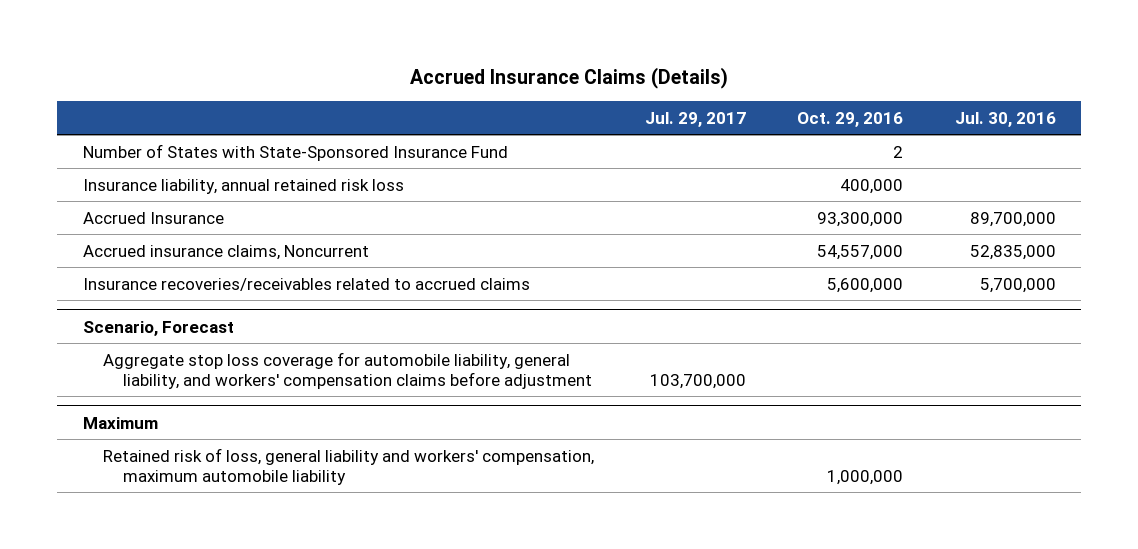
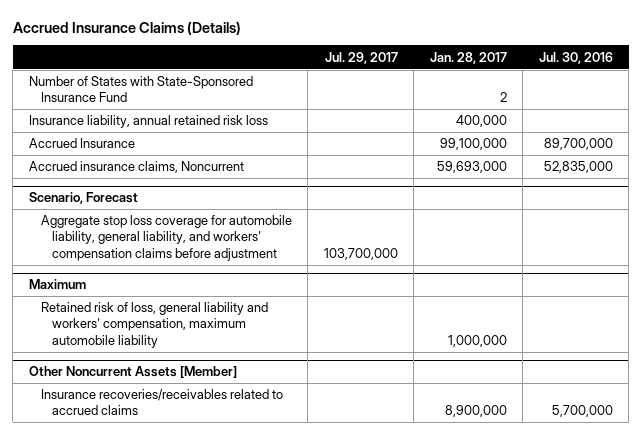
[797,111,904,127] Oct. 29, 2016 -> none
none -> [429,51,507,64] Jan. 28, 2017
[82,277,530,291] Insurance recoveries/receivables related to accrued claims -> none
none -> [28,366,237,379] Other Noncurrent Assets [Member]
none -> [40,389,283,416] Insurance recoveries/receivables related to accrued claims

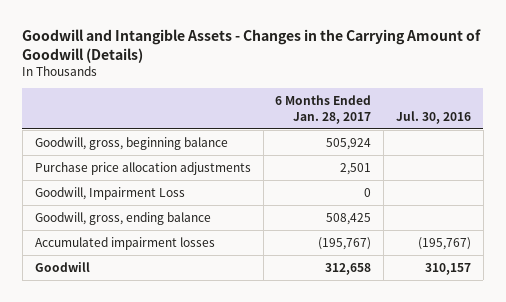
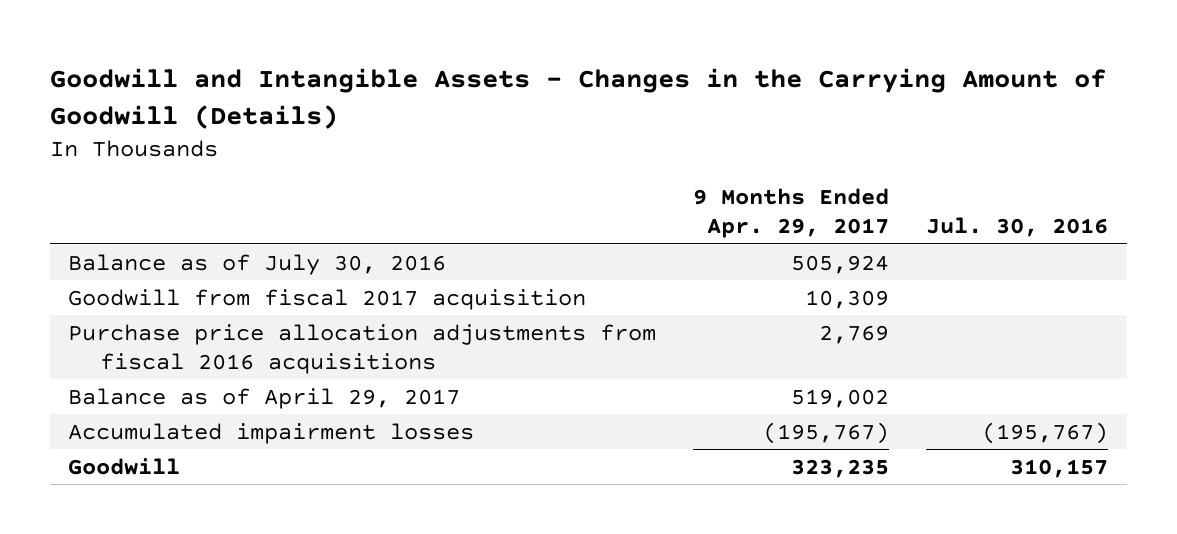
[275,95,372,124] 6 Months Ended Jan. 28, 2017 -> none
none -> [693,188,890,239] 9 Months Ended Apr. 29, 2017
[34,186,185,200] Goodwill, Impairment Loss -> none
[34,136,228,150] Goodwill, gross, beginning balance -> [68,253,447,275] Balance as of July 30, 2016
none -> [68,288,587,310] Goodwill from fiscal 2017 acquisition
[34,161,251,175] Purchase price allocation adjustments -> [68,323,657,374] Purchase price allocation adjustments from fiscal 2016 acquisitions
[34,211,211,225] Goodwill, gross, ending balance -> [68,387,461,409] Balance as of April 29, 2017

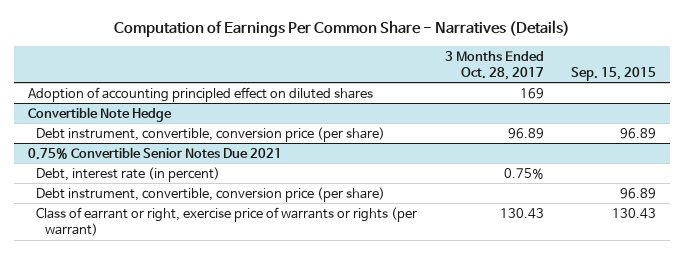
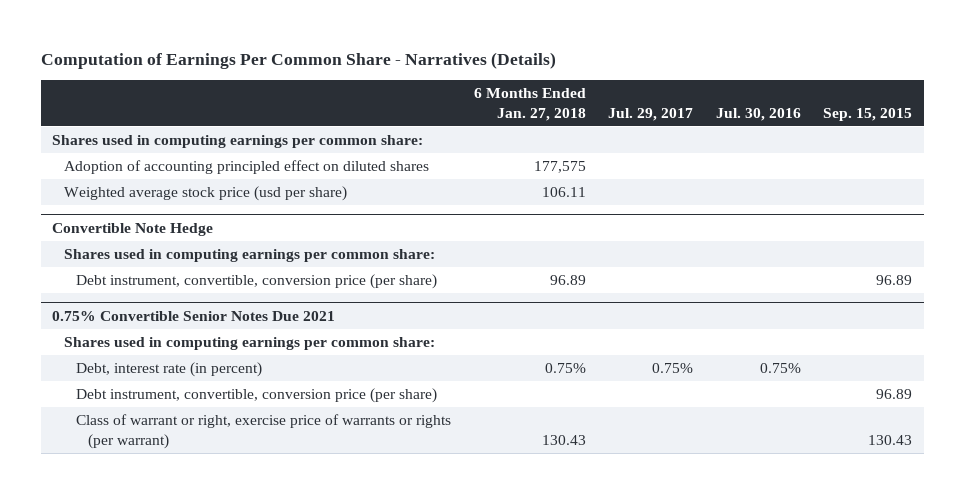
[444,50,544,80] 3 Months Ended Oct. 28, 2017 -> none
none -> [473,88,586,121] 6 Months Ended Jan. 27, 2018
none -> [608,107,694,121] Jul. 29, 2017
none -> [715,107,801,121] Jul. 30, 2016
none -> [52,135,424,149] Shares used in computing earnings per common share:
none -> [64,186,348,202] Weighted average stock price (usd per share)
none -> [64,249,436,263] Shares used in computing earnings per common share:
none -> [64,337,436,351] Shares used in computing earnings per common share:
[36,206,418,236] Class of earrant or right, exercise price of warrants or rights (per warrant) -> [76,414,452,449] Class of warrant or right, exercise price of warrants or rights (per warrant)

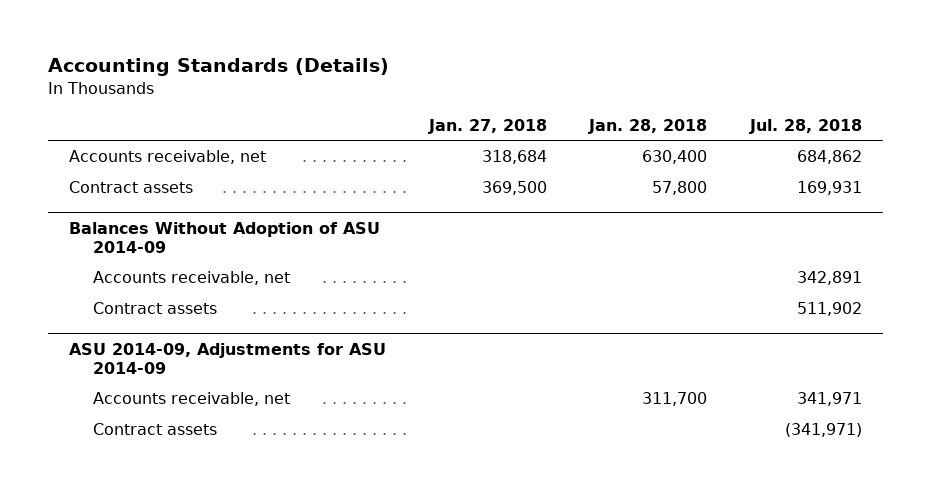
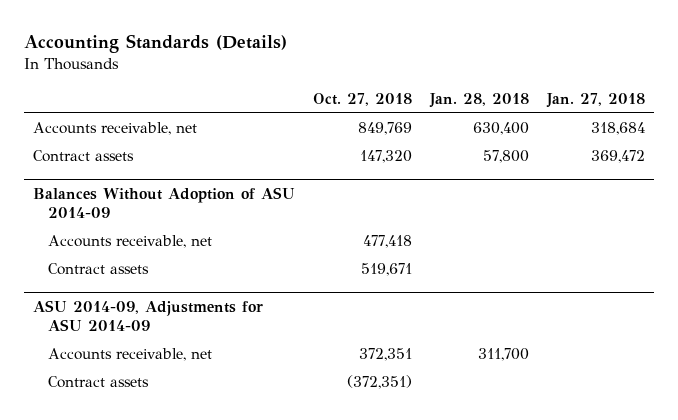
[748,118,862,134] Jul. 28, 2018 -> none
none -> [313,93,413,107] Oct. 27, 2018
[481,181,547,196] 369,500 -> [590,150,645,164] 369,472

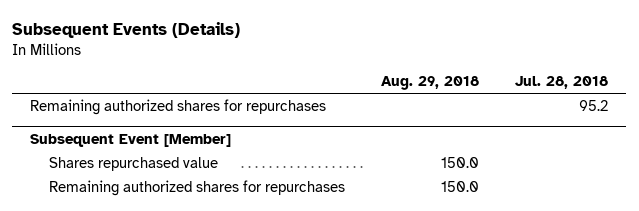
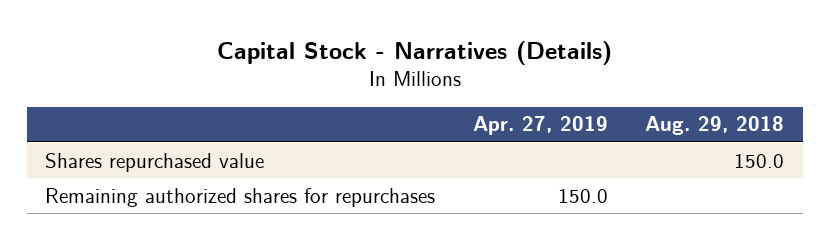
[12,21,241,38] Subsequent Events (Details) -> [216,40,612,65] Capital Stock - Narratives (Details)
[515,76,609,90] Jul. 28, 2018 -> none
none -> [472,116,608,136] Apr. 27, 2019
none -> [45,152,265,172] Shares repurchased value
[30,133,232,147] Subsequent Event [Member] -> none
[49,156,219,171] Shares repurchased value -> none
[49,179,346,196] Remaining authorized shares for repurchases -> none

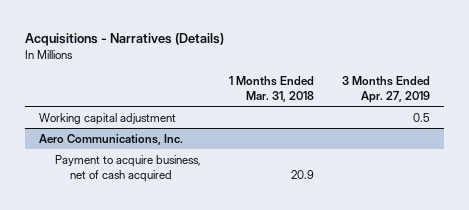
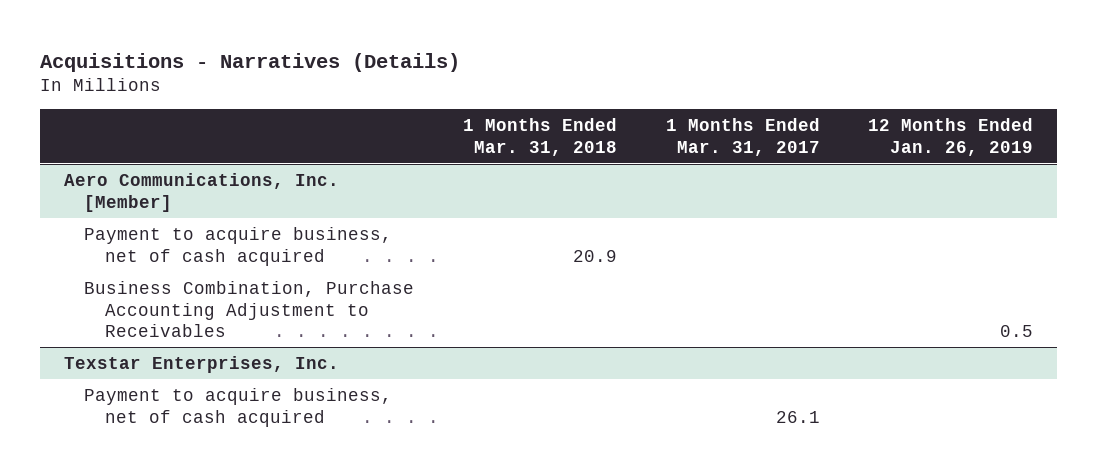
[341,76,430,103] 3 Months Ended Apr. 27, 2019 -> none
none -> [665,117,820,156] 1 Months Ended Mar. 31, 2017
none -> [868,117,1034,156] 12 Months Ended Jan. 26, 2019
[39,112,177,125] Working capital adjustment -> none
[39,133,184,145] Aero Communications, Inc. -> [64,172,340,212] Aero Communications, Inc. [Member]
none -> [84,280,415,338] Business Combination, Purchase Accounting Adjustment to Receivables
none -> [64,355,340,373] Texstar Enterprises, Inc.
none -> [84,387,393,427] Payment to acquire business, net of cash acquired

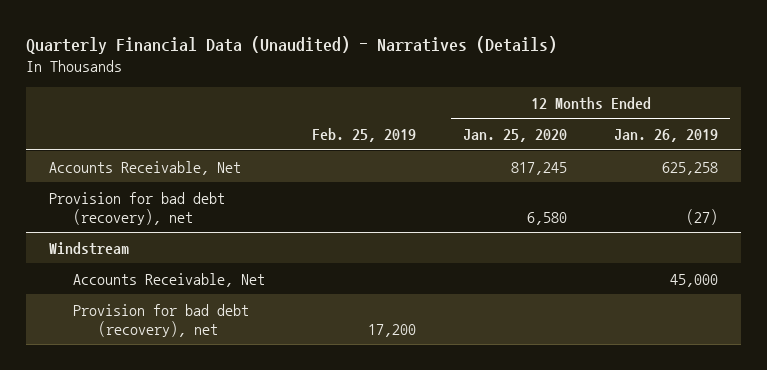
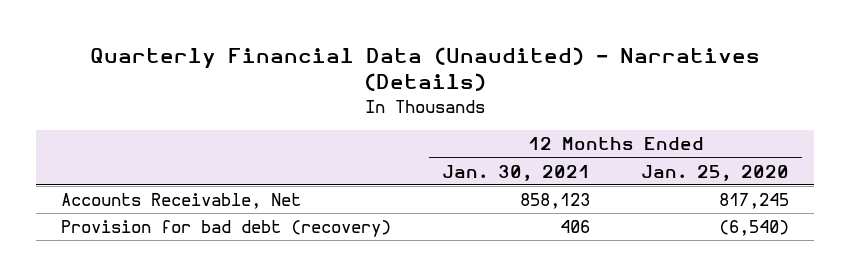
[312,128,417,143] Feb. 25, 2019 -> none
[613,129,718,143] Jan. 26, 2019 -> none
none -> [442,164,591,181] Jan. 30, 2021
[49,241,130,255] Windstream -> none
[73,272,266,287] Accounts Receivable, Net -> none
[73,303,250,337] Provision for bad debt (recovery), net -> none
[49,191,226,225] Provision for bad debt (recovery), net -> [61,220,392,238] Provision for bad debt (recovery)
[527,211,568,225] 6,580 -> [718,220,789,237] (6,540)

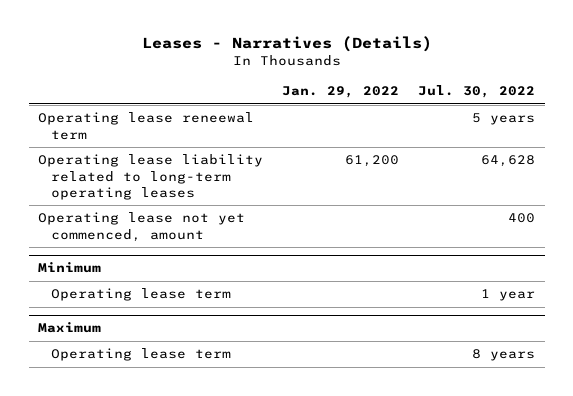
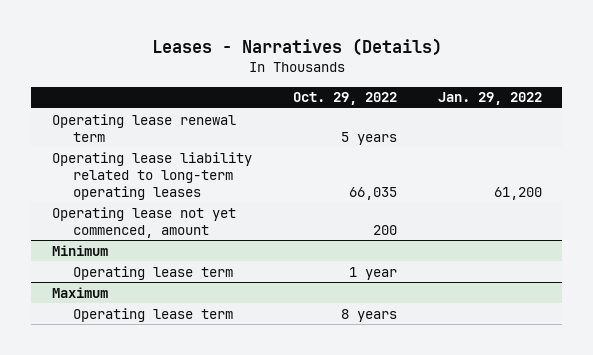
[418,85,536,99] Jul. 30, 2022 -> none
none -> [292,92,397,106] Oct. 29, 2022
[38,112,255,140] Operating lease reneewal term -> [51,113,236,142] Operating lease renewal term

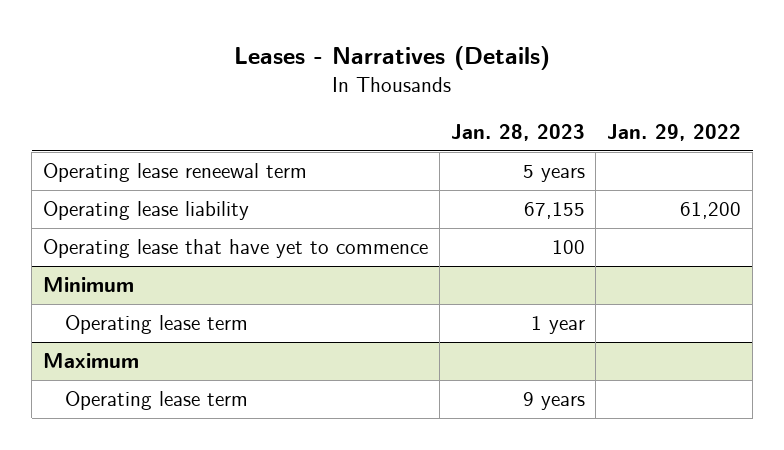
[292,92,397,106] Oct. 29, 2022 -> none
none -> [450,124,585,142] Jan. 28, 2023
[51,206,236,238] Operating lease not yet commenced, amount -> none
[51,113,236,142] Operating lease renewal term -> [43,163,308,183] Operating lease reneewal term
[51,151,252,200] Operating lease liability related to long-term operating leases -> [43,201,250,221] Operating lease liability
none -> [43,239,429,259] Operating lease that have yet to commence

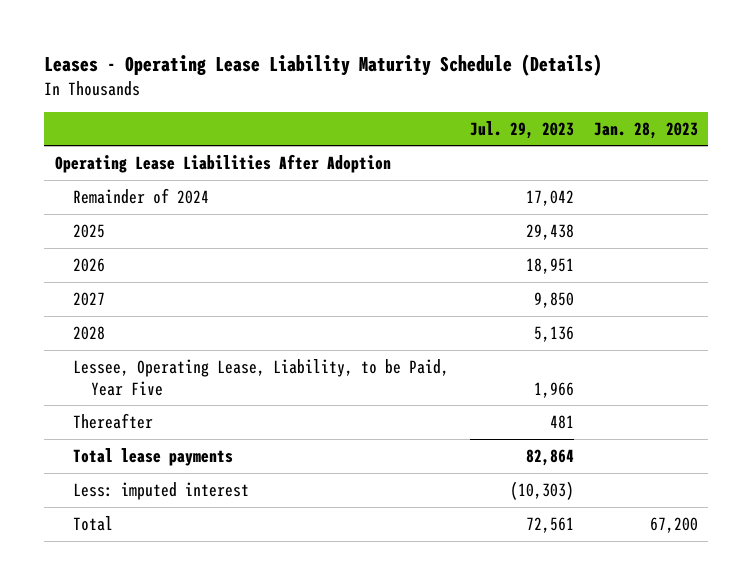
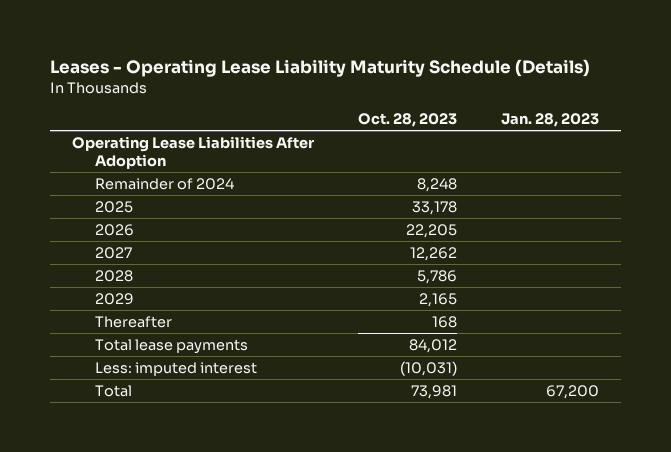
[469,120,574,139] Jul. 29, 2023 -> none
none -> [357,113,457,128] Oct. 28, 2023
[72,358,449,396] Lessee, Operating Lease, Liability, to be Paid, Year Five -> [95,292,135,305] 2029

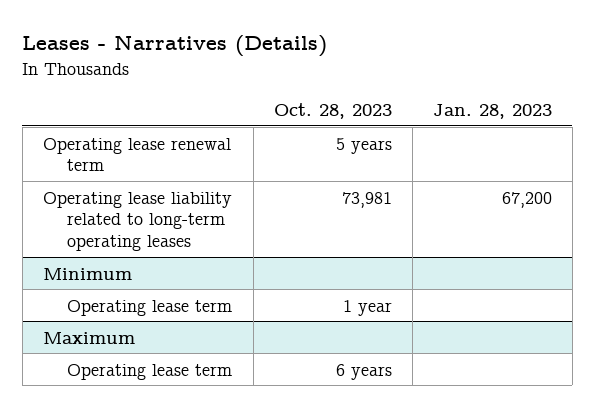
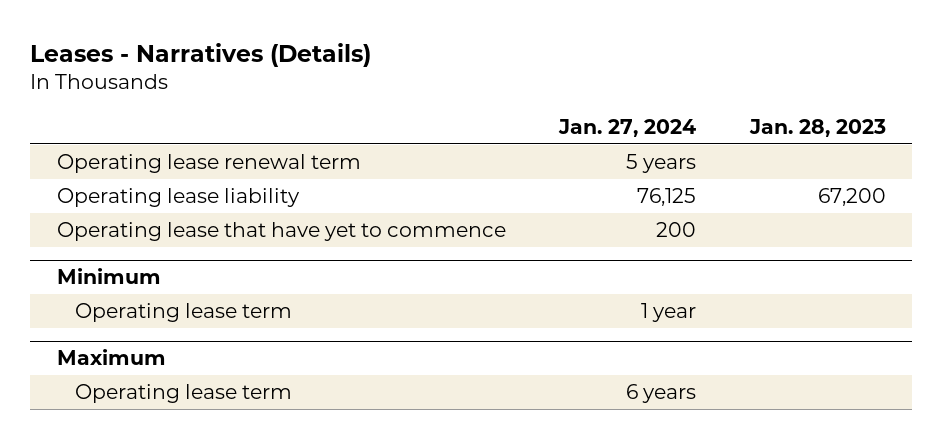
[273,102,392,119] Oct. 28, 2023 -> none
none -> [558,118,697,137] Jan. 27, 2024
[42,191,232,251] Operating lease liability related to long-term operating leases -> [56,188,300,208] Operating lease liability
none -> [56,222,506,242] Operating lease that have yet to commence

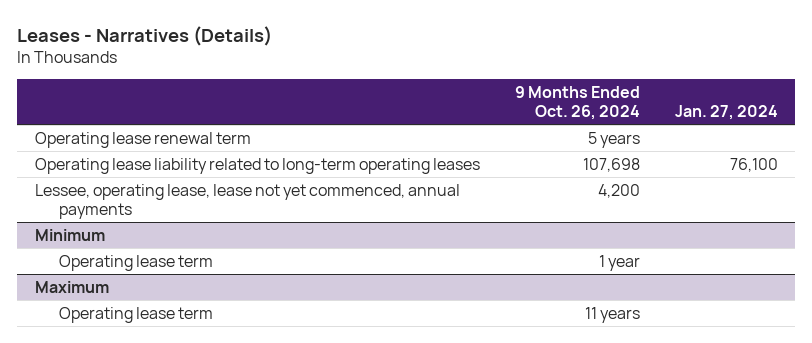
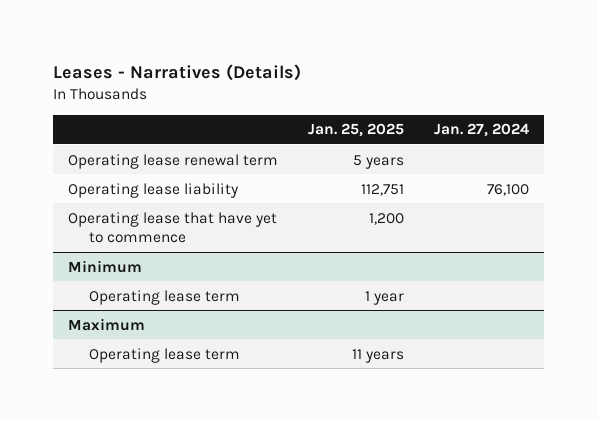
[514,85,640,121] 9 Months Ended Oct. 26, 2024 -> none
none -> [308,123,405,138] Jan. 25, 2025
[34,183,460,220] Lessee, operating lease, lease not yet commenced, annual payments -> none
[34,157,480,174] Operating lease liability related to long-term operating leases -> [68,182,239,198] Operating lease liability
none -> [68,211,278,243] Operating lease that have yet to commence

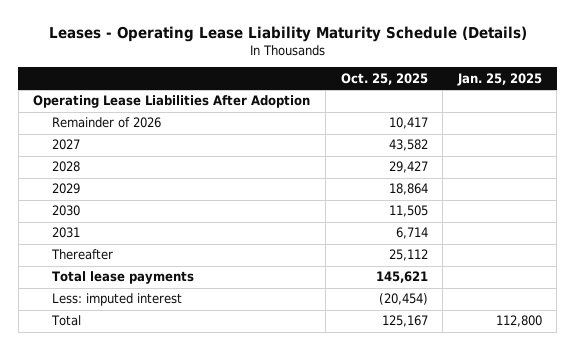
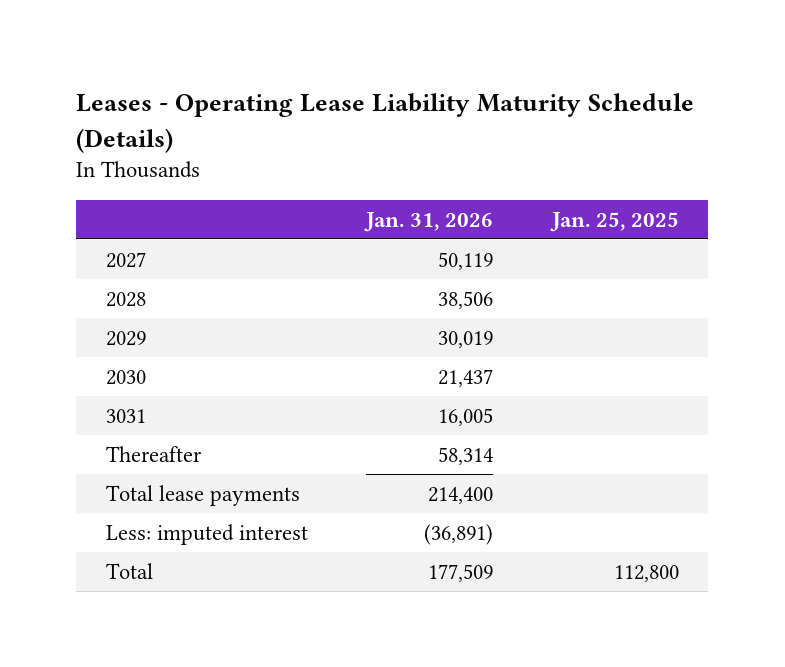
[340,72,428,85] Oct. 25, 2025 -> none
none -> [364,211,494,232] Jan. 31, 2026
[33,95,311,109] Operating Lease Liabilities After Adoption -> none
[52,117,162,129] Remainder of 2026 -> none
[52,227,81,239] 2031 -> [105,408,146,423] 3031

